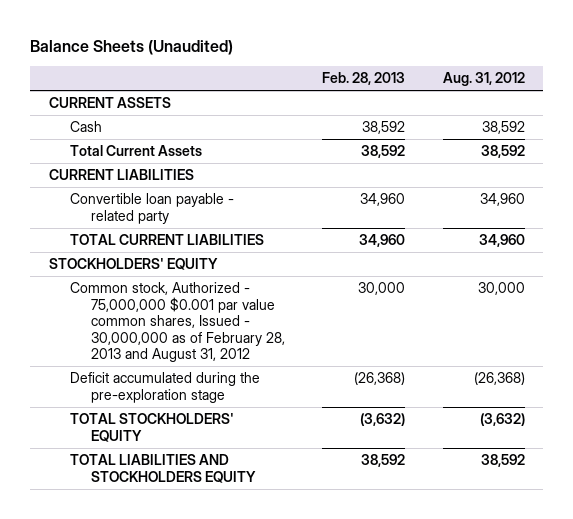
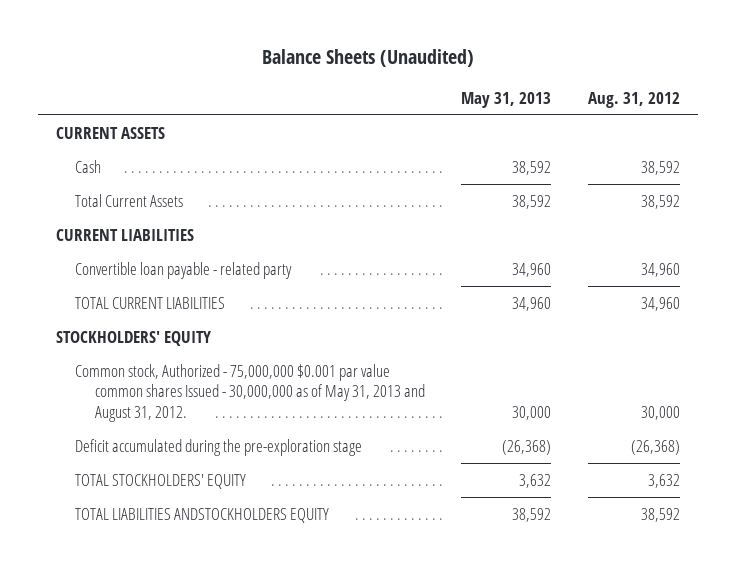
[322,72,406,86] Feb. 28, 2013 -> none
none -> [461,92,552,109] May 31, 2013
[69,282,286,363] Common stock, Authorized - 75,000,000 $0.001 par value common shares, Issued - 30,000,000 as of February 28, 2013 and August 31, 2012 -> [75,363,425,423] Common stock, Authorized - 75,000,000 $0.001 par value common shares Issued - 30,000,000 as of May 31, 2013 and August 31, 2012.
[479,413,525,427] (3,632) -> [647,473,680,488] 3,632
[69,454,257,483] TOTAL LIABILITIES AND STOCKHOLDERS EQUITY -> [75,507,330,523] TOTAL LIABILITIES ANDSTOCKHOLDERS EQUITY

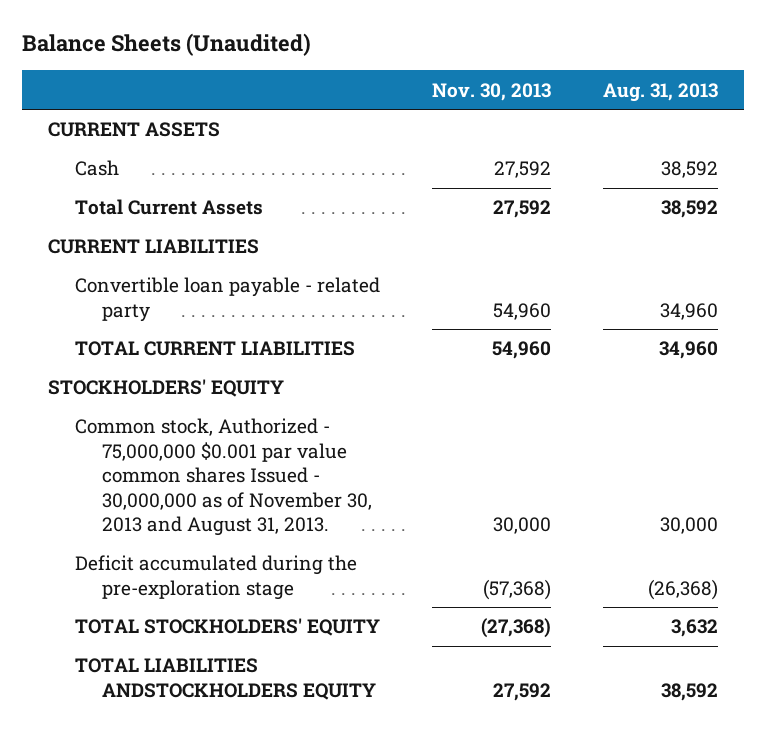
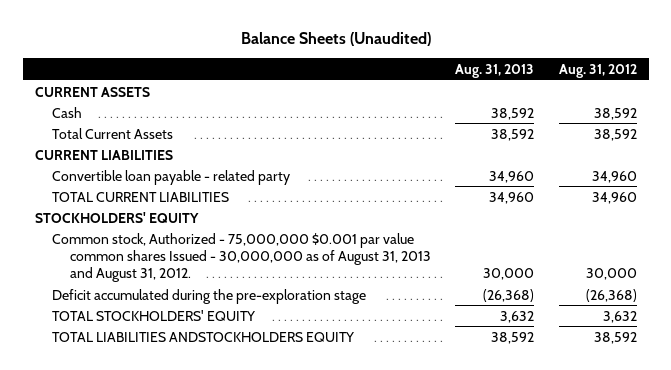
[432,82,552,101] Nov. 30, 2013 -> none
none -> [558,64,637,79] Aug. 31, 2012
[74,418,372,537] Common stock, Authorized - 75,000,000 $0.001 par value common shares Issued - 30,000,000 as of November 30, 2013 and August 31, 2013. -> [52,232,432,283] Common stock, Authorized - 75,000,000 $0.001 par value common shares Issued - 30,000,000 as of August 31, 2013 and August 31, 2012.

